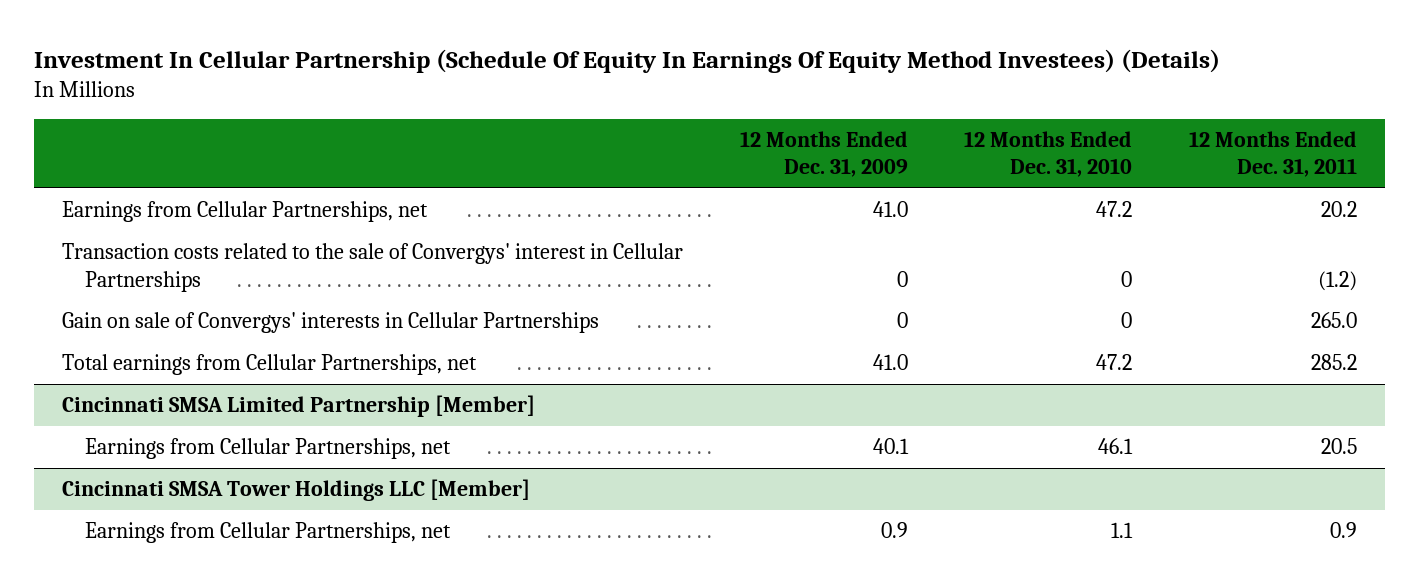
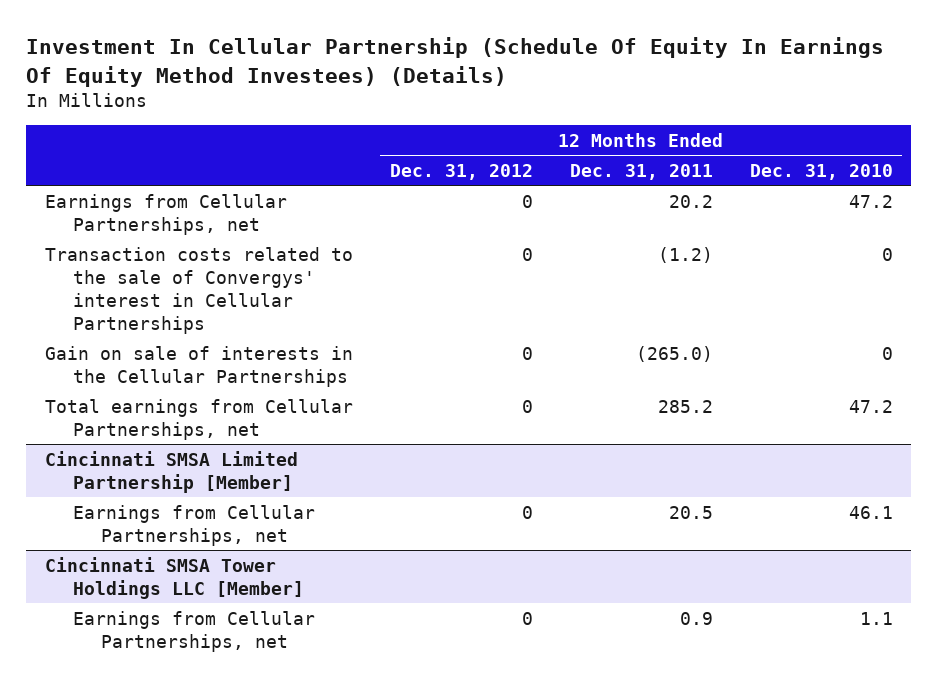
[739,131,908,178] 12 Months Ended Dec. 31, 2009 -> none
none -> [389,163,533,180] Dec. 31, 2012
[62,312,600,334] Gain on sale of Convergys' interests in Cellular Partnerships -> [44,345,353,387] Gain on sale of interests in the Cellular Partnerships
[1310,312,1357,329] 265.0 -> [635,345,713,362] (265.0)

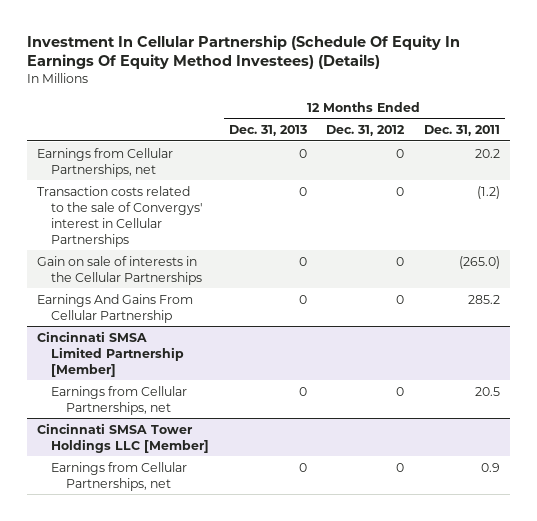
[749,163,893,180] Dec. 31, 2010 -> none
none -> [228,124,307,136] Dec. 31, 2013
[44,398,353,440] Total earnings from Cellular Partnerships, net -> [36,293,193,323] Earnings And Gains From Cellular Partnership

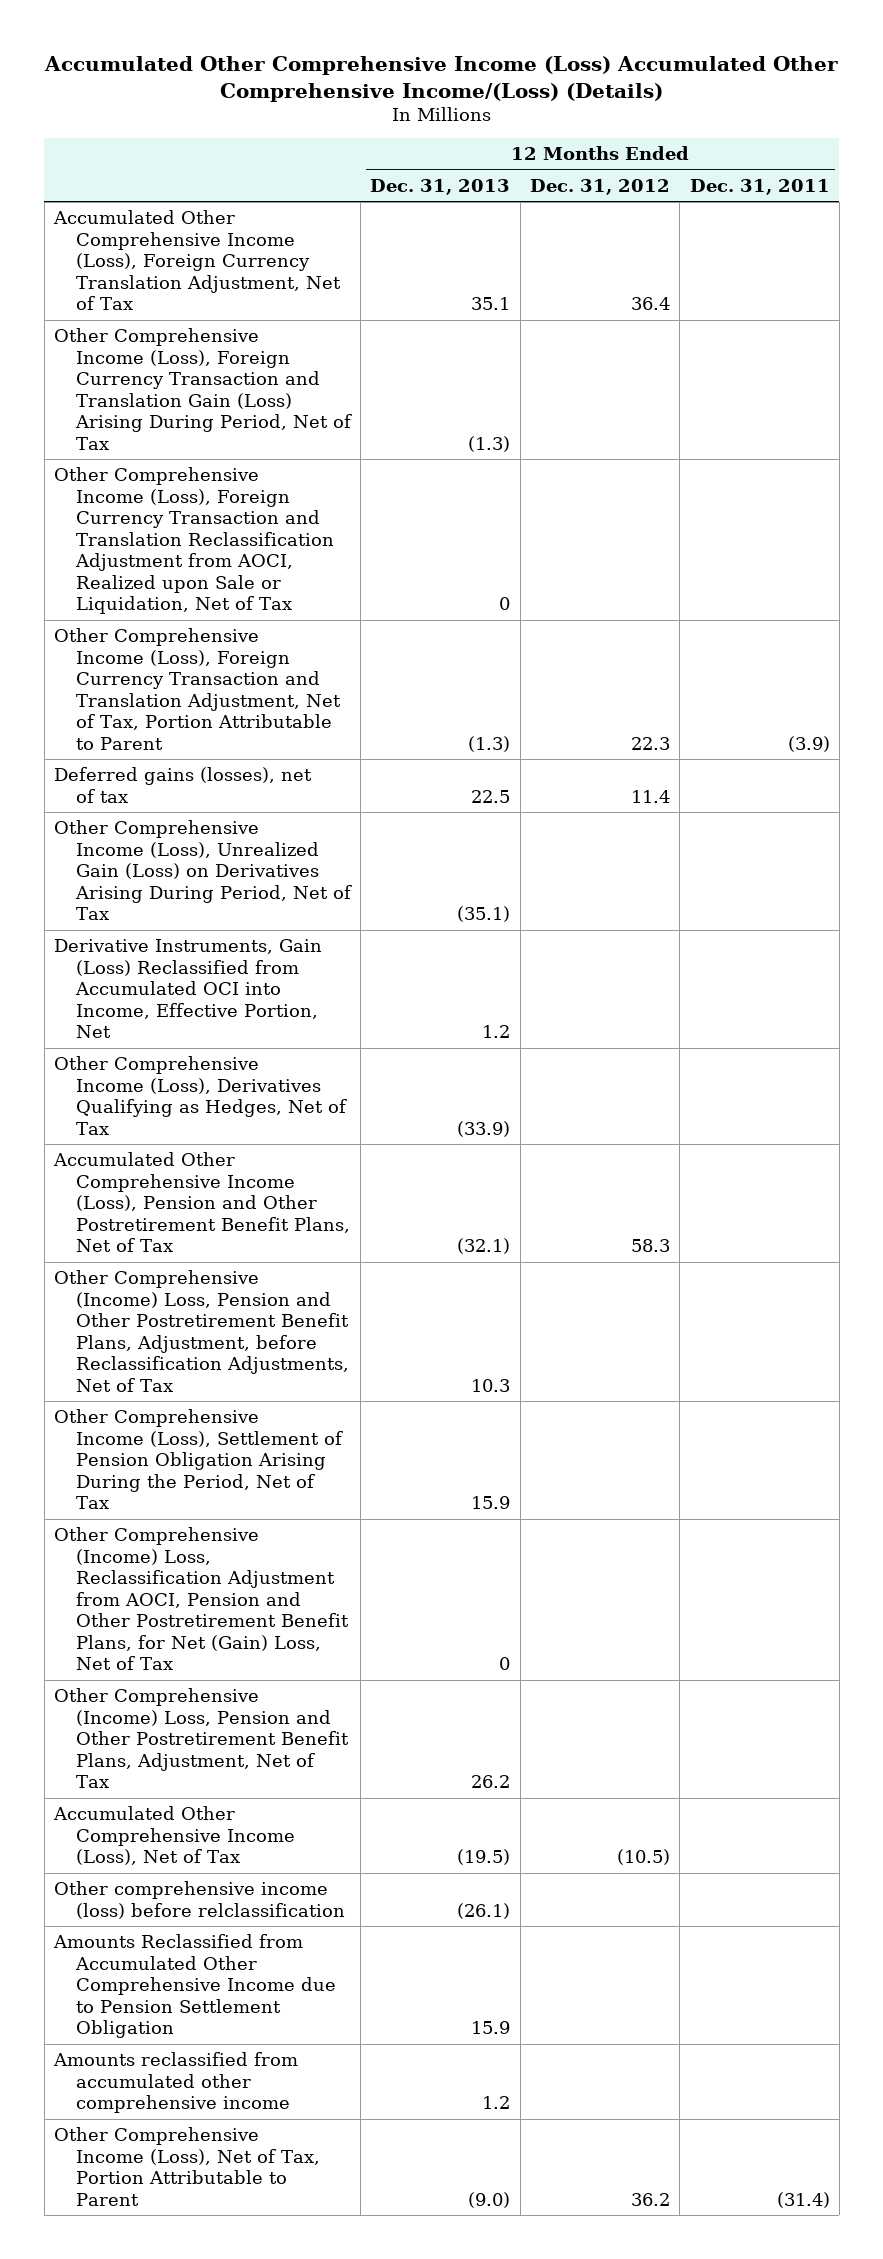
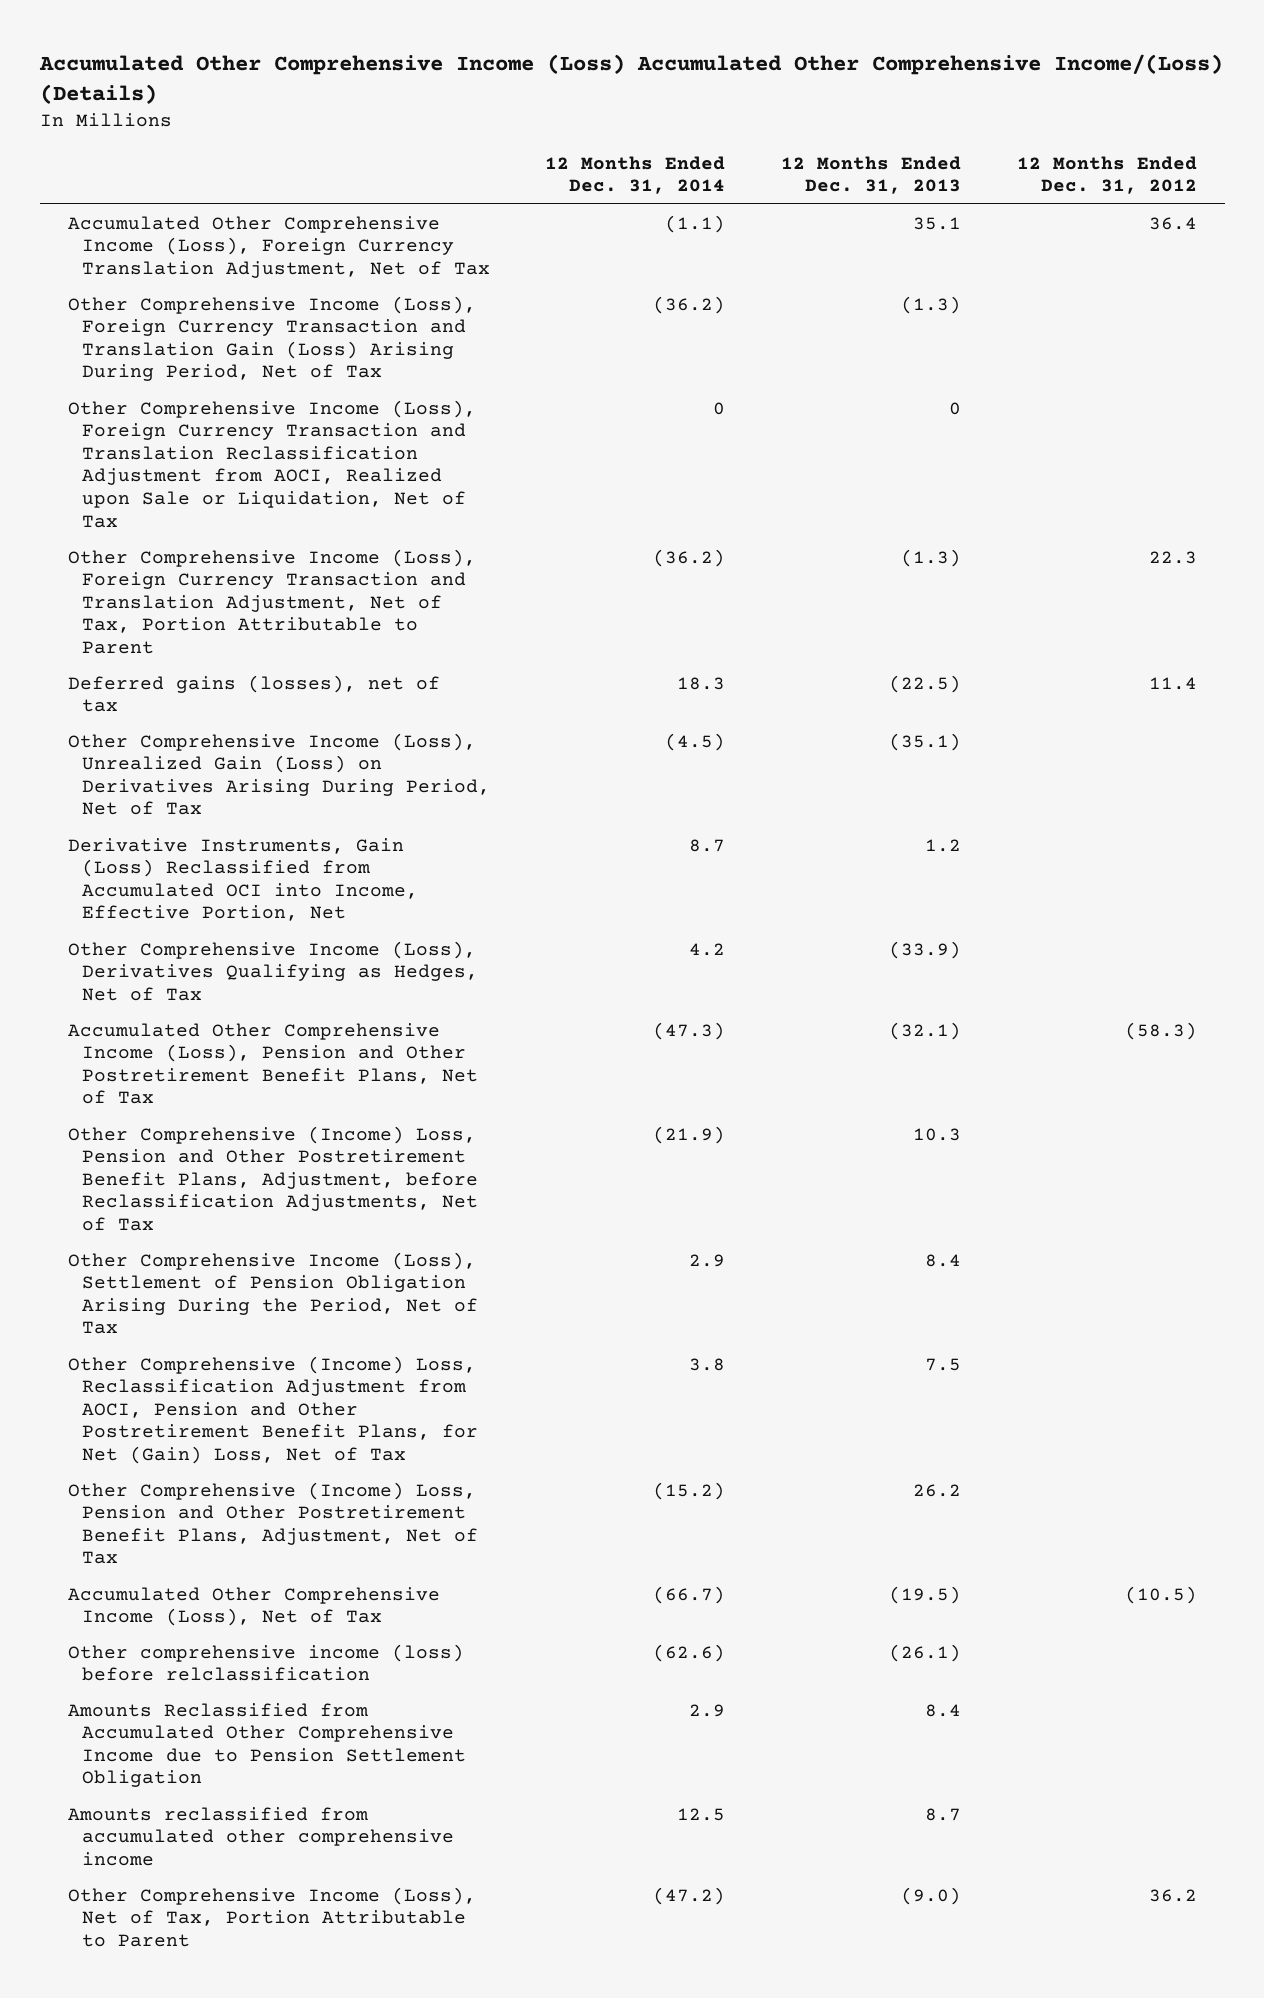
[689,178,830,195] Dec. 31, 2011 -> none
none -> [545,155,726,195] 12 Months Ended Dec. 31, 2014
[471,789,511,803] 22.5 -> [889,674,962,693] (22.5)
[631,1239,671,1253] 58.3 -> [1124,1021,1197,1040] (58.3)
[471,1496,511,1510] 15.9 -> [925,1253,962,1267] 8.4
[499,1657,511,1671] 0 -> [925,1357,962,1371] 7.5
[471,2021,511,2035] 15.9 -> [925,1703,962,1717] 8.4
[482,2096,511,2110] 1.2 -> [925,1807,962,1821] 8.7

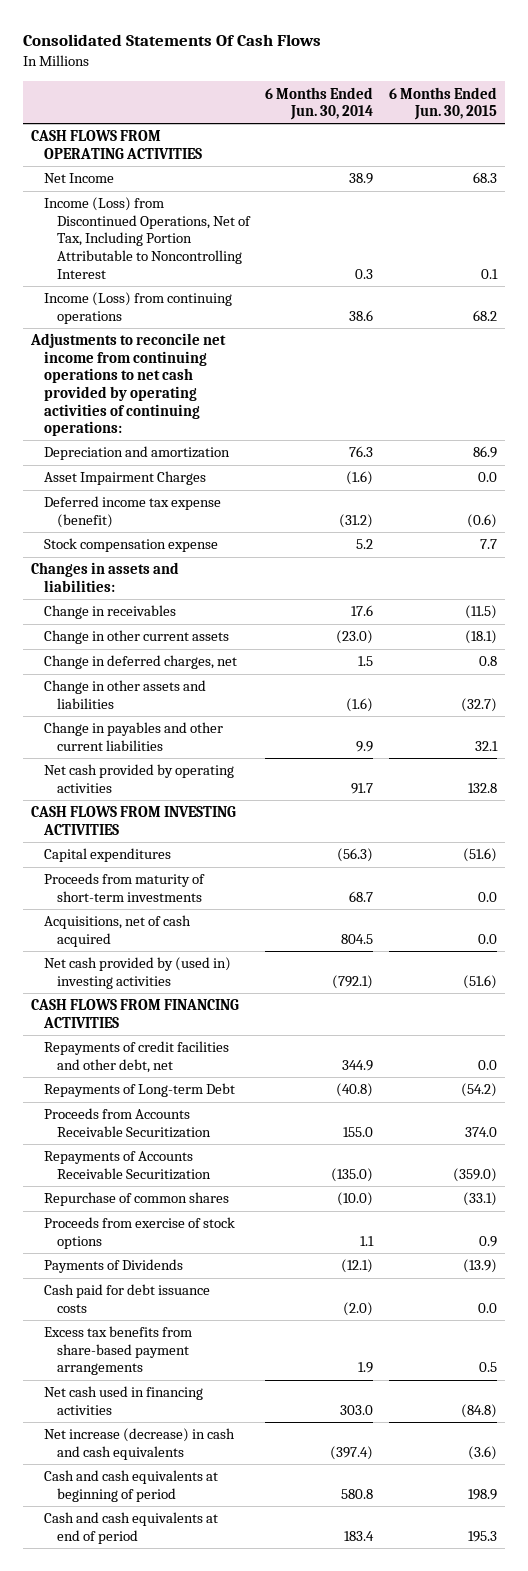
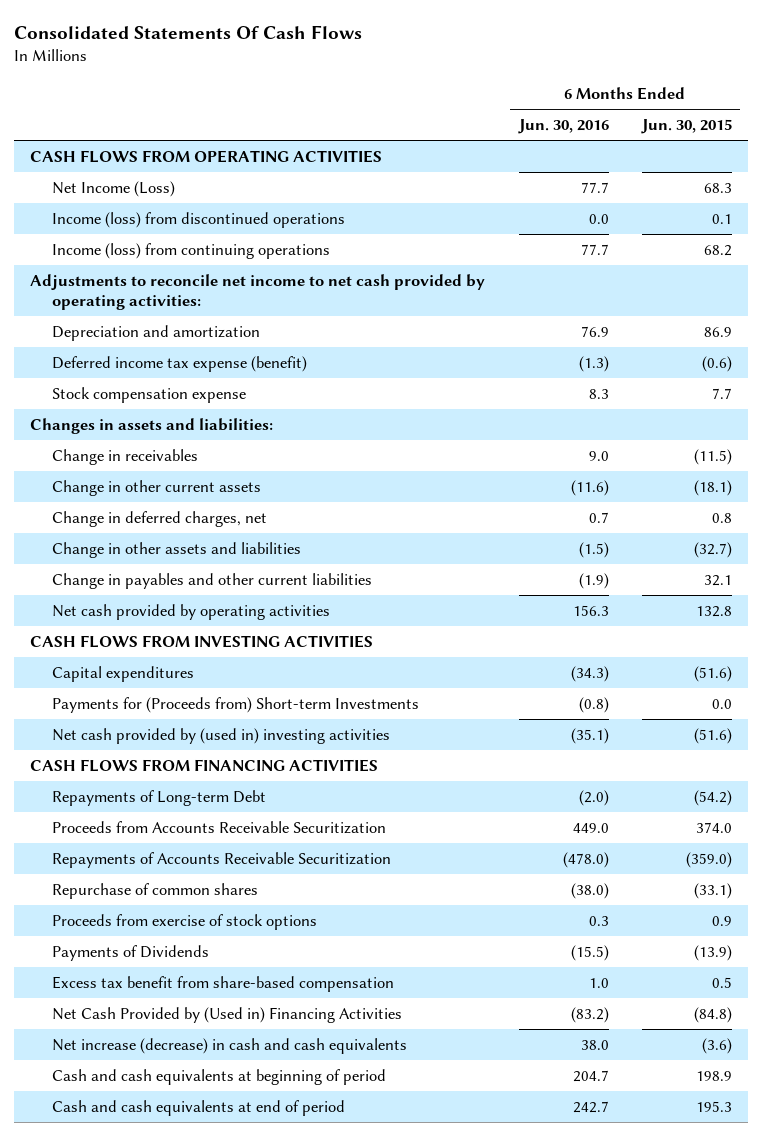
[265,86,374,121] 6 Months Ended Jun. 30, 2014 -> none
none -> [517,119,609,135] Jun. 30, 2016
[43,173,114,184] Net Income -> [52,180,176,197] Net Income (Loss)
[43,197,251,279] Income (Loss) from Discontinued Operations, Net of Tax, Including Portion Attributable to Noncontrolling Interest -> [52,211,346,228] Income (loss) from discontinued operations
[43,292,232,324] Income (Loss) from continuing operations -> [52,242,331,259] Income (loss) from continuing operations
[30,333,227,437] Adjustments to reconcile net income from continuing operations to net cash provided by operating activities of continuing operations: -> [30,273,486,310] Adjustments to reconcile net income to net cash provided by operating activities:
[43,471,206,486] Asset Impairment Charges -> none
[43,915,191,947] Acquisitions, net of cash acquired -> none
[43,873,205,902] Proceeds from maturity of short-term investments -> [52,696,420,713] Payments for (Proceeds from) Short-term Investments
[43,1041,229,1073] Repayments of credit facilities and other debt, net -> none
[43,1284,210,1313] Cash paid for debt issuance costs -> none
[43,1326,192,1376] Excess tax benefits from share-based payment arrangements -> [52,975,395,992] Excess tax benefit from share-based compensation
[43,1386,203,1415] Net cash used in financing activities -> [52,1006,403,1023] Net Cash Provided by (Used in) Financing Activities

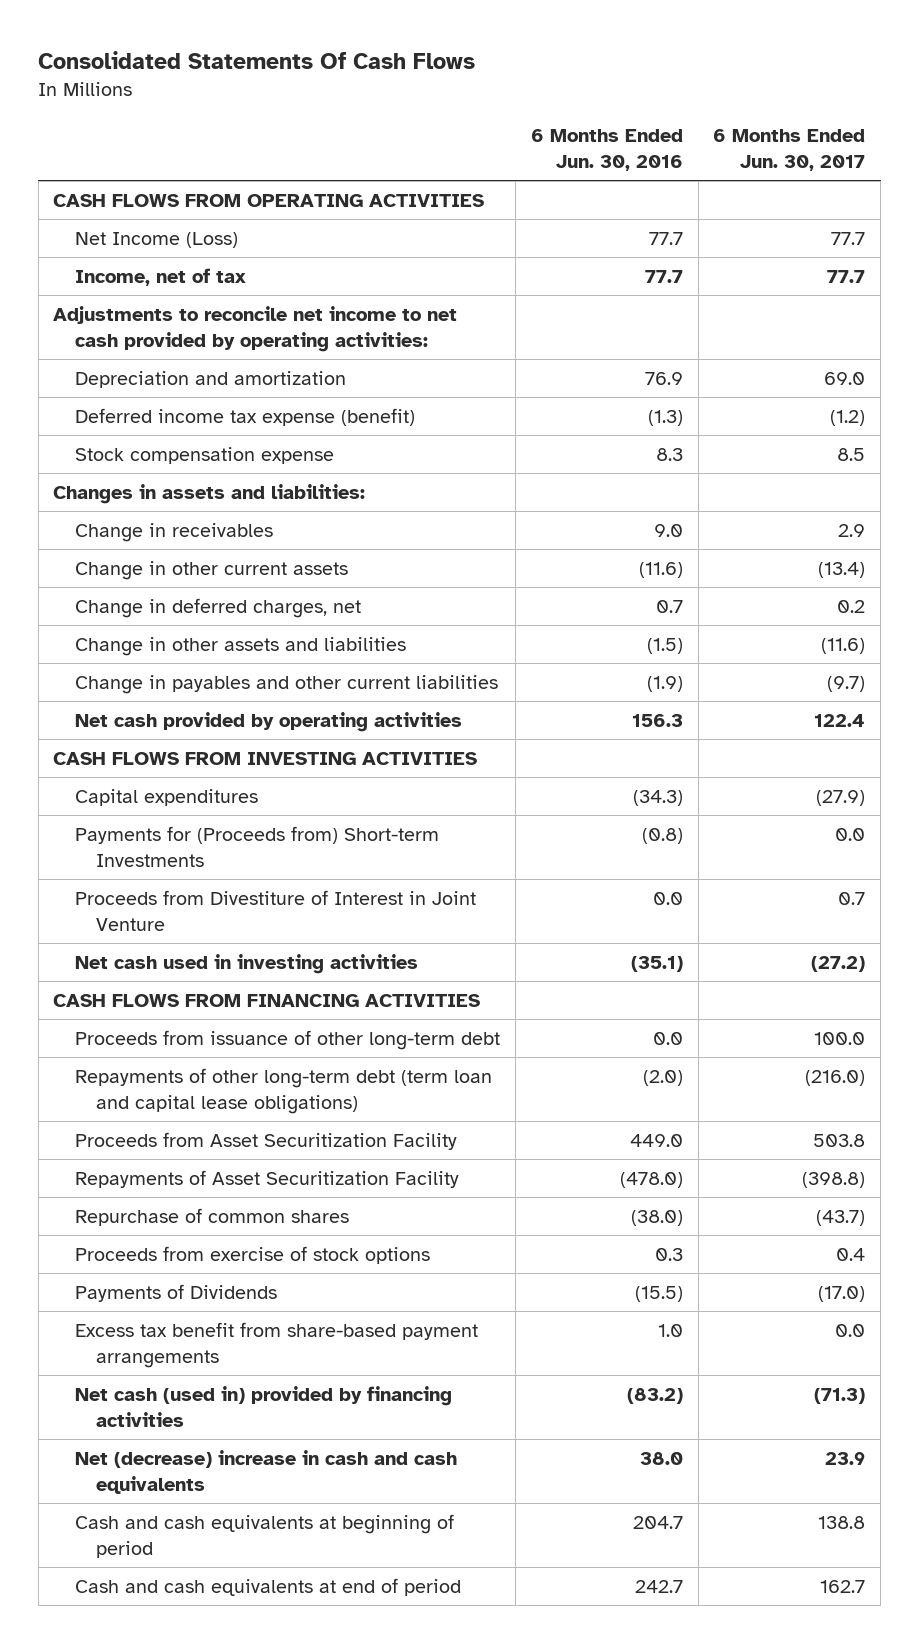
[640,119,732,135] Jun. 30, 2015 -> none
none -> [713,128,866,171] 6 Months Ended Jun. 30, 2017
[52,211,346,228] Income (loss) from discontinued operations -> none
[52,242,331,259] Income (loss) from continuing operations -> [74,267,246,286] Income, net of tax
none -> [74,889,476,931] Proceeds from Divestiture of Interest in Joint Venture
[52,727,391,744] Net cash provided by (used in) investing activities -> [74,953,418,974] Net cash used in investing activities
none -> [74,1029,500,1050] Proceeds from issuance of other long-term debt
[52,789,267,806] Repayments of Long-term Debt -> [74,1067,492,1114] Repayments of other long-term debt (term loan and capital lease obligations)
[52,820,387,834] Proceeds from Accounts Receivable Securitization -> [74,1131,457,1150] Proceeds from Asset Securitization Facility
[52,851,392,868] Repayments of Accounts Receivable Securitization -> [74,1169,459,1188] Repayments of Asset Securitization Facility
[52,975,395,992] Excess tax benefit from share-based compensation -> [74,1321,478,1368] Excess tax benefit from share-based payment arrangements
[52,1006,403,1023] Net Cash Provided by (Used in) Financing Activities -> [74,1385,452,1427] Net cash (used in) provided by financing activities
[52,1037,408,1054] Net increase (decrease) in cash and cash equivalents -> [74,1449,457,1494] Net (decrease) increase in cash and cash equivalents

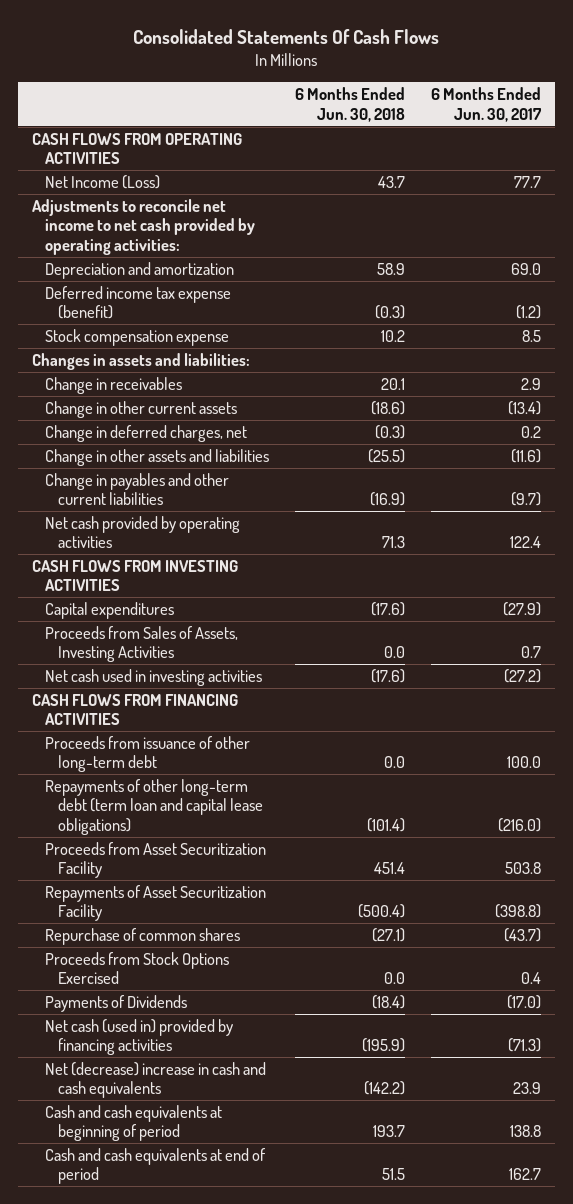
[530,128,683,171] 6 Months Ended Jun. 30, 2016 -> none
none -> [295,87,406,122] 6 Months Ended Jun. 30, 2018
[74,267,246,286] Income, net of tax -> none
[74,825,439,867] Payments for (Proceeds from) Short-term Investments -> none
[74,889,476,931] Proceeds from Divestiture of Interest in Joint Venture -> none
none -> [44,625,238,663] Proceeds from Sales of Assets, Investing Activities
[74,1245,430,1264] Proceeds from exercise of stock options -> [44,951,229,985] Proceeds from Stock Options Exercised
[74,1321,478,1368] Excess tax benefit from share-based payment arrangements -> none

